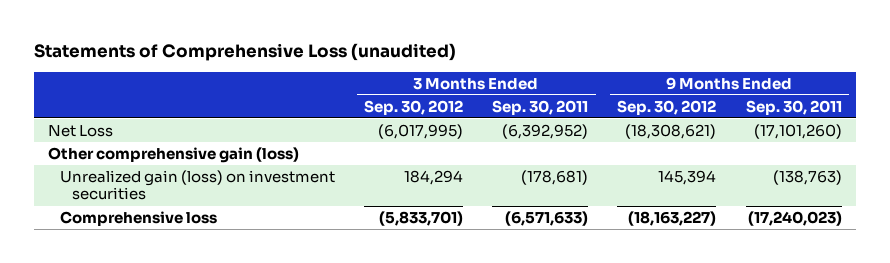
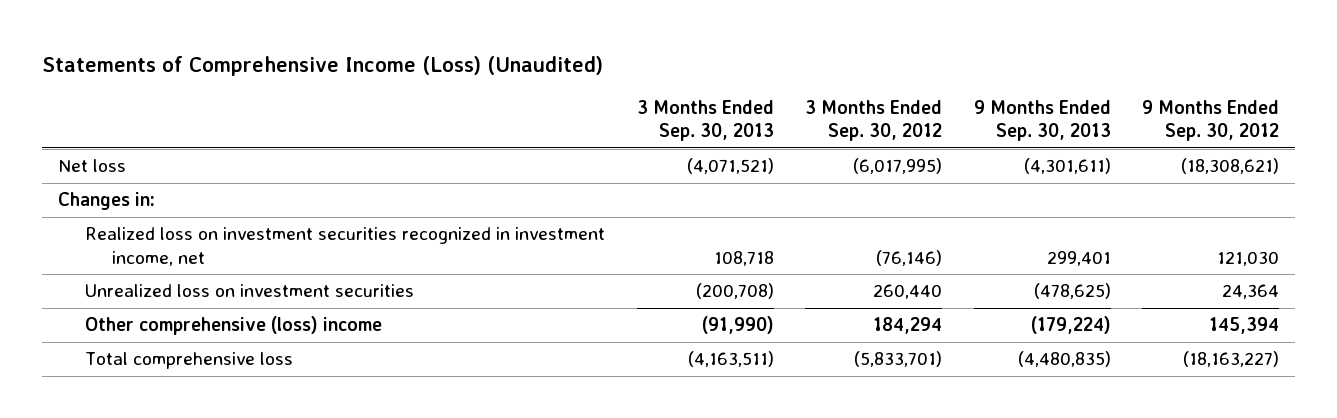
[33,42,456,61] Statements of Comprehensive Loss (unaudited) -> [42,55,604,76] Statements of Comprehensive Income (Loss) (Unaudited)
[492,99,589,115] Sep. 30, 2011 -> none
[745,99,842,115] Sep. 30, 2011 -> none
none -> [636,99,774,142] 3 Months Ended Sep. 30, 2013
none -> [973,99,1111,142] 9 Months Ended Sep. 30, 2013
[48,146,300,163] Other comprehensive gain (loss) -> none
[48,124,114,137] Net Loss -> [58,159,127,173] Net loss
none -> [58,192,156,211] Changes in:
none -> [85,227,606,266] Realized loss on investment securities recognized in investment income, net
[60,169,336,201] Unrealized gain (loss) on investment securities -> [85,284,415,298] Unrealized loss on investment securities
[404,169,464,185] 184,294 -> [873,284,943,300] 260,440
[658,169,717,185] 145,394 -> [1222,284,1280,300] 24,364
[60,210,218,226] Comprehensive loss -> [85,316,383,336] Other comprehensive (loss) income
[379,210,464,226] (5,833,701) -> [873,317,943,335] 184,294
[628,210,717,226] (18,163,227) -> [1209,317,1280,335] 145,394
none -> [85,352,294,370] Total comprehensive loss

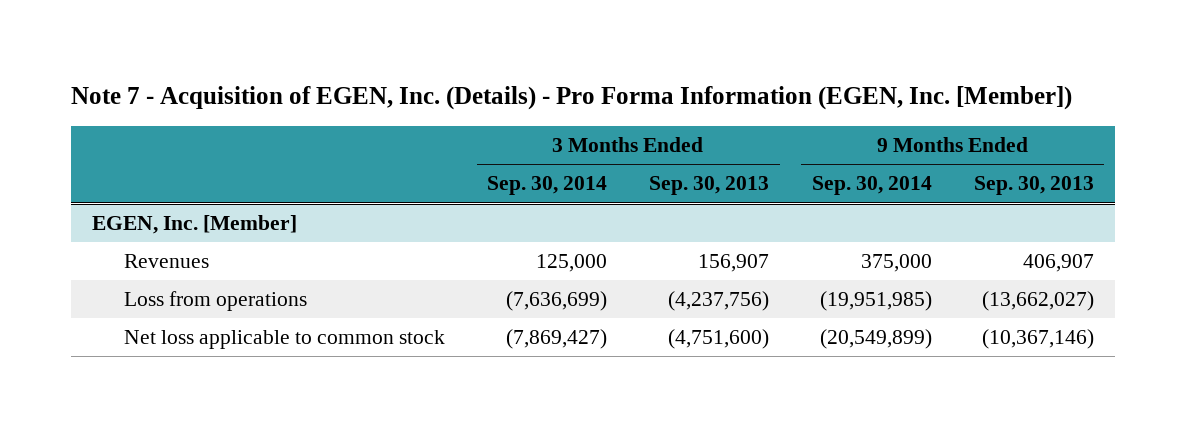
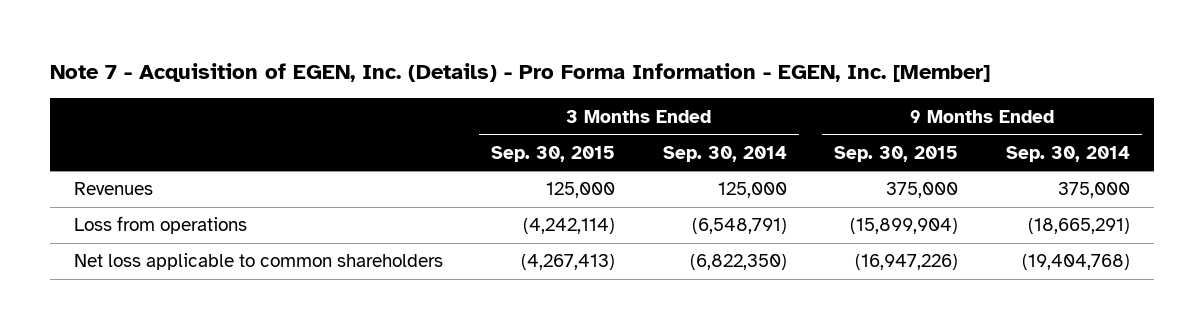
[71,86,1073,111] Note 7 - Acquisition of EGEN, Inc. (Details) - Pro Forma Information (EGEN, Inc. [Member]) -> [50,63,991,83] Note 7 - Acquisition of EGEN, Inc. (Details) - Pro Forma Information - EGEN, Inc. [Member]
[649,176,770,196] Sep. 30, 2013 -> none
[973,176,1094,196] Sep. 30, 2013 -> none
none -> [490,145,615,162] Sep. 30, 2015
none -> [834,145,959,162] Sep. 30, 2015
[92,215,298,235] EGEN, Inc. [Member] -> none
[506,291,608,312] (7,636,699) -> [691,218,787,235] (6,548,791)
[819,291,932,312] (19,951,985) -> [1028,218,1131,235] (18,665,291)
[124,330,446,350] Net loss applicable to common stock -> [73,253,443,271] Net loss applicable to common shareholders
[506,329,608,350] (7,869,427) -> [689,254,787,271] (6,822,350)
[819,329,932,350] (20,549,899) -> [1022,254,1131,271] (19,404,768)

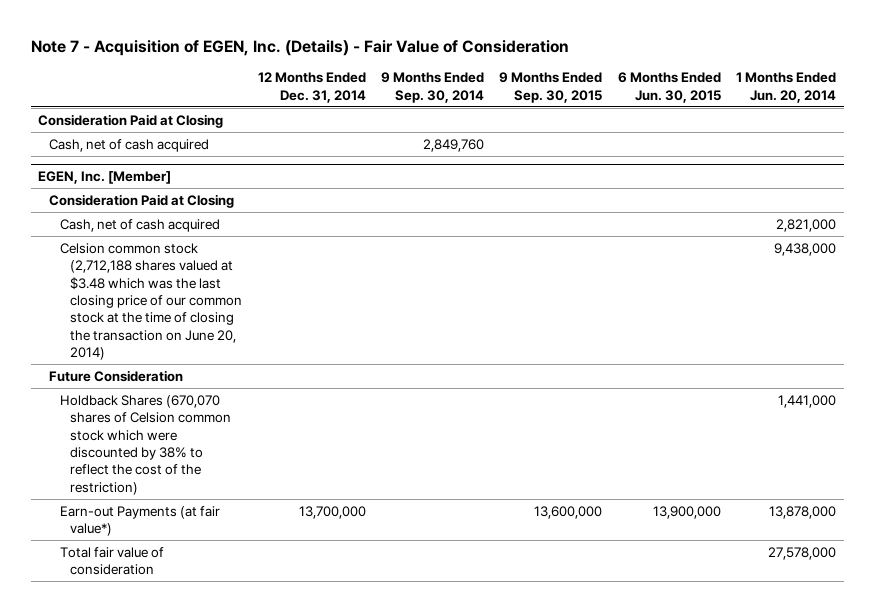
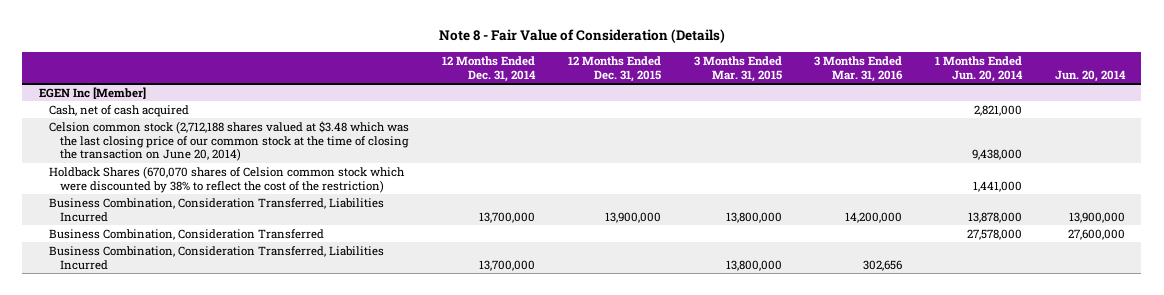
[30,39,569,56] Note 7 - Acquisition of EGEN, Inc. (Details) - Fair Value of Consideration -> [438,29,725,44] Note 8 - Fair Value of Consideration (Details)
[381,72,485,103] 9 Months Ended Sep. 30, 2014 -> none
[499,72,603,103] 9 Months Ended Sep. 30, 2015 -> none
[617,72,721,103] 6 Months Ended Jun. 30, 2015 -> none
none -> [567,55,661,82] 12 Months Ended Dec. 31, 2015
none -> [693,55,782,82] 3 Months Ended Mar. 31, 2015
none -> [814,55,904,82] 3 Months Ended Mar. 31, 2016
none -> [1054,69,1126,82] Jun. 20, 2014
[38,113,224,128] Consideration Paid at Closing -> none
[48,138,209,152] Cash, net of cash acquired -> none
[48,193,234,208] Consideration Paid at Closing -> none
[38,171,172,185] EGEN, Inc. [Member] -> [38,86,146,99] EGEN Inc [Member]
[48,369,183,382] Future Consideration -> none
[59,505,220,537] Earn-out Payments (at fair value*) -> [49,197,385,222] Business Combination, Consideration Transferred, Liabilities Incurred
[59,546,164,576] Total fair value of consideration -> [49,228,325,240] Business Combination, Consideration Transferred
none -> [49,245,385,270] Business Combination, Consideration Transferred, Liabilities Incurred

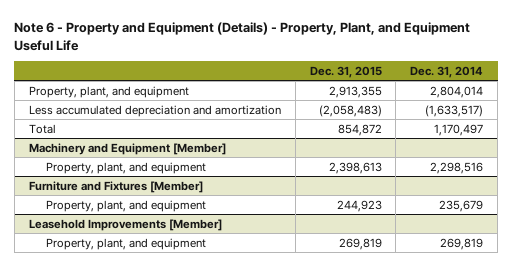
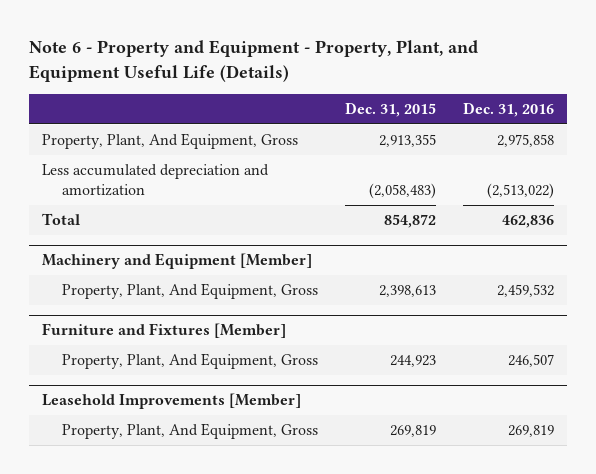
[14,21,471,51] Note 6 - Property and Equipment (Details) - Property, Plant, and Equipment Useful Life -> [28,40,478,82] Note 6 - Property and Equipment - Property, Plant, and Equipment Useful Life (Details)
[410,65,484,78] Dec. 31, 2014 -> none
none -> [462,101,554,117] Dec. 31, 2016
[28,85,189,98] Property, plant, and equipment -> [42,133,299,150] Property, Plant, And Equipment, Gross
[46,161,207,174] Property, plant, and equipment -> [61,283,318,300] Property, Plant, And Equipment, Gross
[46,199,207,212] Property, plant, and equipment -> [61,353,318,370] Property, Plant, And Equipment, Gross
[46,237,207,250] Property, plant, and equipment -> [61,423,318,440] Property, Plant, And Equipment, Gross

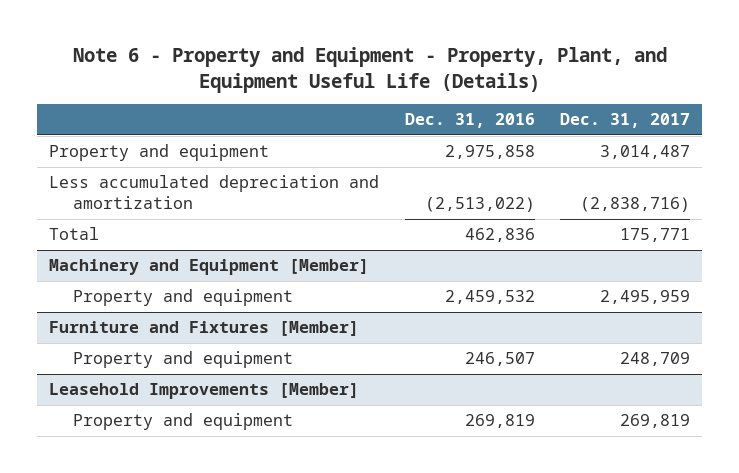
[344,101,436,117] Dec. 31, 2015 -> none
none -> [559,113,690,129] Dec. 31, 2017
[42,133,299,150] Property, Plant, And Equipment, Gross -> [49,144,270,162] Property and equipment
[61,283,318,300] Property, Plant, And Equipment, Gross -> [73,289,294,307] Property and equipment
[61,353,318,370] Property, Plant, And Equipment, Gross -> [73,351,294,369] Property and equipment
[61,423,318,440] Property, Plant, And Equipment, Gross -> [73,413,294,431] Property and equipment

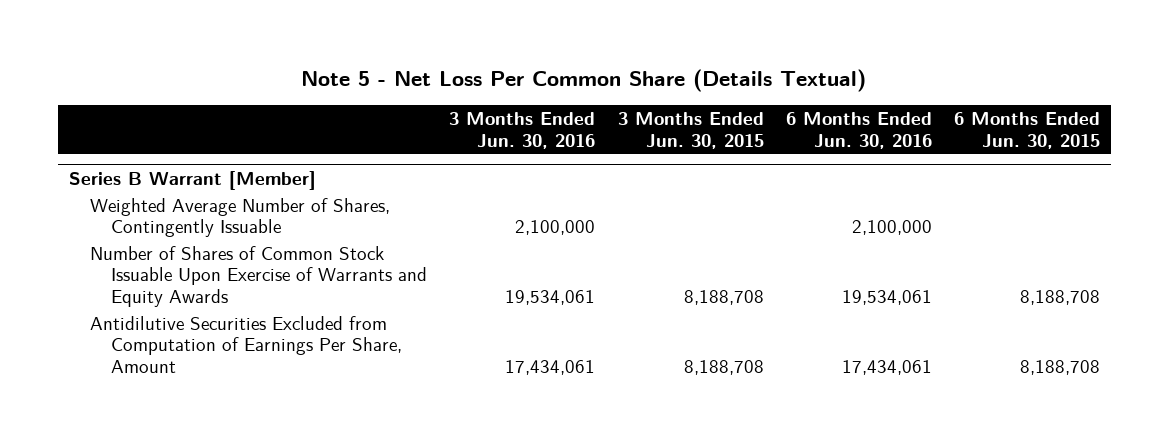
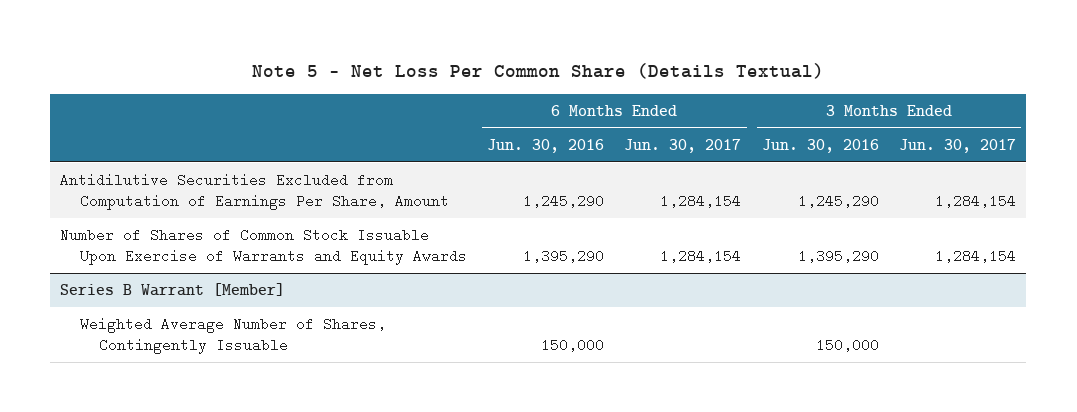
[617,111,764,149] 3 Months Ended Jun. 30, 2015 -> none
[954,111,1101,149] 6 Months Ended Jun. 30, 2015 -> none
none -> [624,139,742,154] Jun. 30, 2017
none -> [899,139,1017,154] Jun. 30, 2017
none -> [60,173,449,211] Antidilutive Securities Excluded from Computation of Earnings Per Share, Amount
none -> [60,228,467,266] Number of Shares of Common Stock Issuable Upon Exercise of Warrants and Equity Awards
[89,245,428,308] Number of Shares of Common Stock Issuable Upon Exercise of Warrants and Equity Awards -> none
[89,315,403,374] Antidilutive Securities Excluded from Computation of Earnings Per Share, Amount -> none
[515,220,596,236] 2,100,000 -> [815,338,879,353] 150,000
[851,220,932,236] 2,100,000 -> [541,338,605,353] 150,000

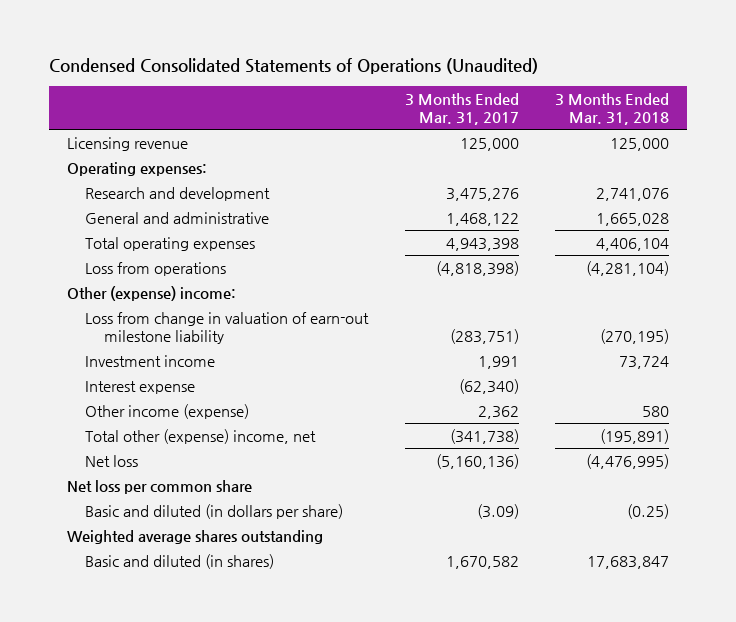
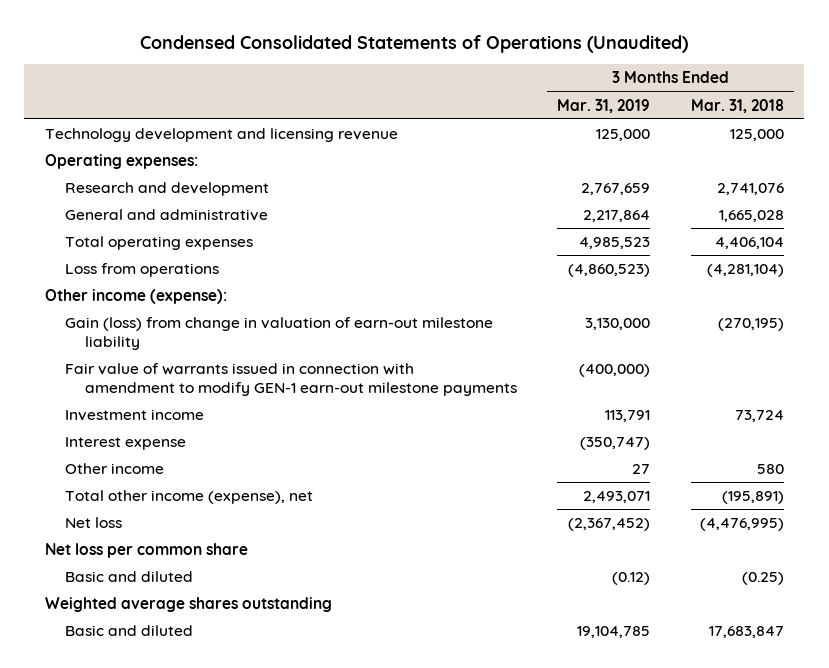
[404,92,519,125] 3 Months Ended Mar. 31, 2017 -> none
none -> [557,98,651,113] Mar. 31, 2019
[66,136,188,151] Licensing revenue -> [44,128,398,143] Technology development and licensing revenue
[66,285,236,301] Other (expense) income: -> [44,289,227,305] Other income (expense):
[85,311,370,344] Loss from change in valuation of earn-out milestone liability -> [64,317,493,351] Gain (loss) from change in valuation of earn-out milestone liability
none -> [64,363,517,397] Fair value of warrants issued in connection with amendment to modify GEN-1 earn-out milestone payments
[85,403,250,419] Other income (expense) -> [64,463,164,475] Other income
[85,428,317,444] Total other (expense) income, net -> [64,490,313,505] Total other income (expense), net
[85,503,344,519] Basic and diluted (in dollars per share) -> [64,571,193,583] Basic and diluted
[85,553,275,569] Basic and diluted (in shares) -> [64,625,193,637] Basic and diluted

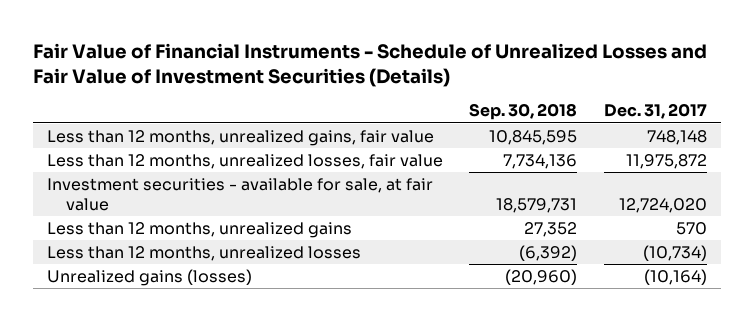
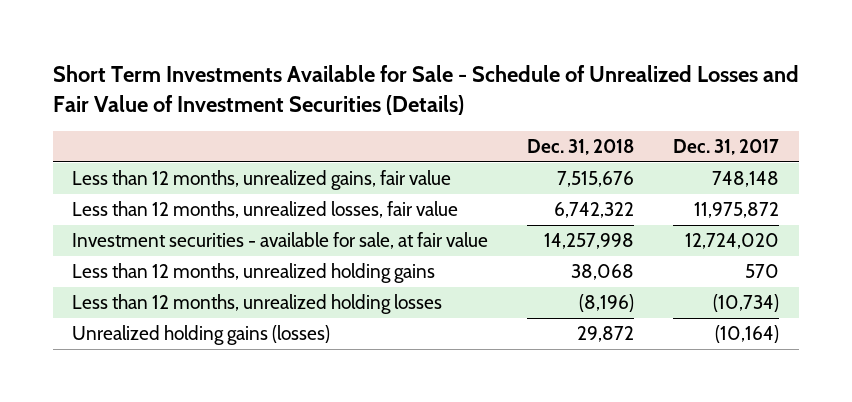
[33,42,708,87] Fair Value of Financial Instruments - Schedule of Unrealized Losses and Fair Value of Investment Securities (Details) -> [52,65,799,115] Short Term Investments Available for Sale - Schedule of Unrealized Losses and Fair Value of Investment Securities (Details)
[469,103,578,121] Sep. 30, 2018 -> none
none -> [527,138,635,155] Dec. 31, 2018
[46,221,352,238] Less than 12 months, unrealized gains -> [72,263,436,284] Less than 12 months, unrealized holding gains
[46,245,361,261] Less than 12 months, unrealized losses -> [72,294,443,315] Less than 12 months, unrealized holding losses
[46,268,252,286] Unrealized gains (losses) -> [72,325,331,346] Unrealized holding gains (losses)

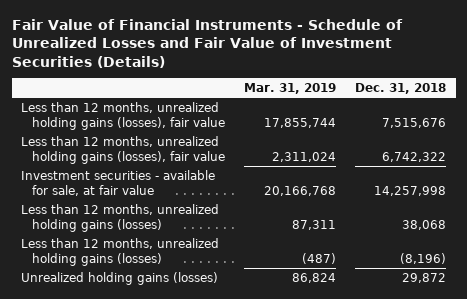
[52,65,799,115] Short Term Investments Available for Sale - Schedule of Unrealized Losses and Fair Value of Investment Securities (Details) -> [11,18,403,68] Fair Value of Financial Instruments - Schedule of Unrealized Losses and Fair Value of Investment Securities (Details)
[673,138,780,155] Dec. 31, 2017 -> none
none -> [244,83,337,95] Mar. 31, 2019
[72,170,452,191] Less than 12 months, unrealized gains, fair value -> [21,101,226,131] Less than 12 months, unrealized holding gains (losses), fair value
[72,201,459,219] Less than 12 months, unrealized losses, fair value -> [21,135,226,165] Less than 12 months, unrealized holding gains (losses), fair value
[72,263,436,284] Less than 12 months, unrealized holding gains -> [21,203,220,233] Less than 12 months, unrealized holding gains (losses)
[72,294,443,315] Less than 12 months, unrealized holding losses -> [21,237,220,267] Less than 12 months, unrealized holding gains (losses)

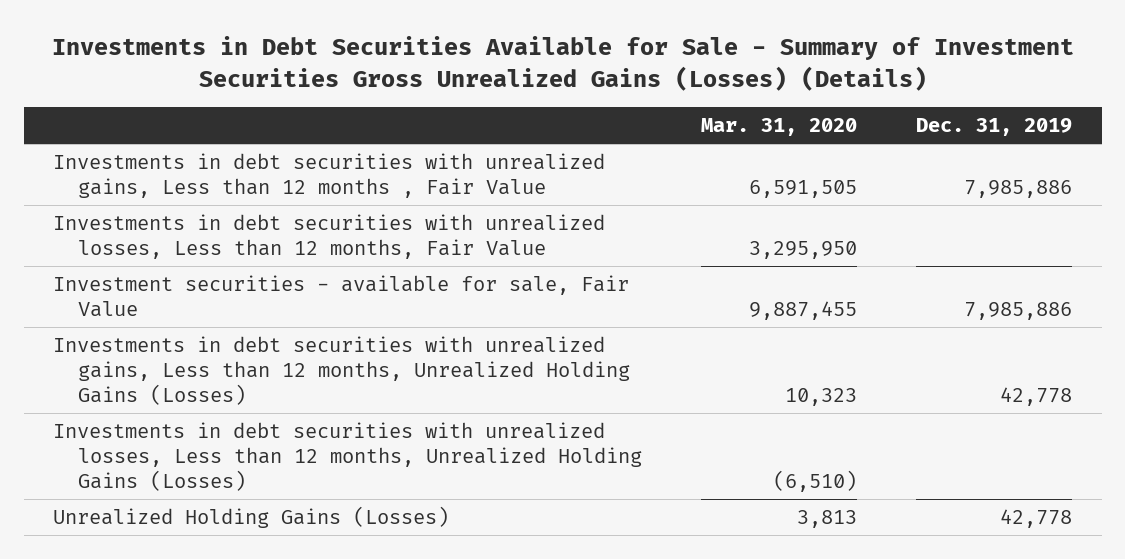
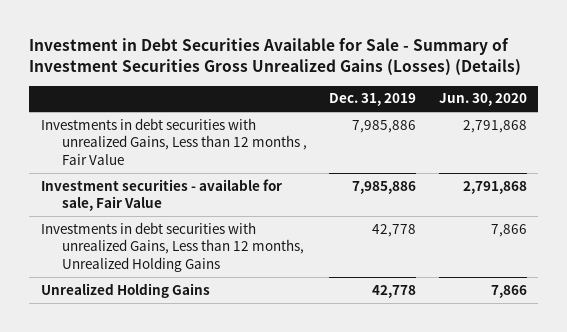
[51,36,1074,91] Investments in Debt Securities Available for Sale - Summary of Investment Securities Gross Unrealized Gains (Losses) (Details) -> [29,37,522,76] Investment in Debt Securities Available for Sale - Summary of Investment Securities Gross Unrealized Gains (Losses) (Details)
[701,117,858,136] Mar. 31, 2020 -> none
none -> [438,93,527,107] Jun. 30, 2020
[53,214,606,260] Investments in debt securities with unrealized losses, Less than 12 months, Fair Value -> none
[53,153,606,199] Investments in debt securities with unrealized gains, Less than 12 months , Fair Value -> [40,117,307,166] Investments in debt securities with unrealized Gains, Less than 12 months , Fair Value
[53,422,643,491] Investments in debt securities with unrealized losses, Less than 12 months, Unrealized Holding Gains (Losses) -> none
[53,336,631,405] Investments in debt securities with unrealized gains, Less than 12 months, Unrealized Holding Gains (Losses) -> [40,221,304,273] Investments in debt securities with unrealized Gains, Less than 12 months, Unrealized Holding Gains
[53,506,450,529] Unrealized Holding Gains (Losses) -> [40,282,210,298] Unrealized Holding Gains

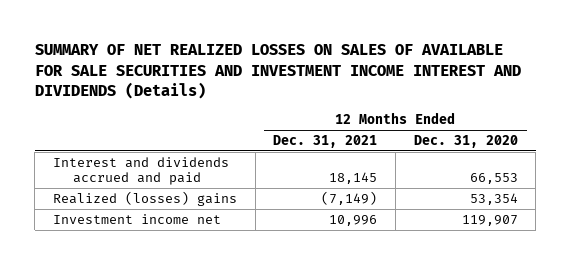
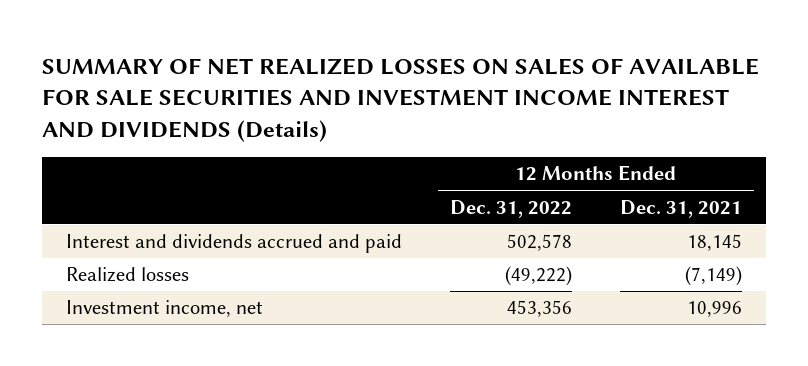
[413,134,518,148] Dec. 31, 2020 -> none
none -> [449,199,572,218] Dec. 31, 2022
[52,190,237,206] Realized (losses) gains -> [66,267,190,283] Realized losses
[52,213,221,224] Investment income net -> [66,300,264,318] Investment income, net

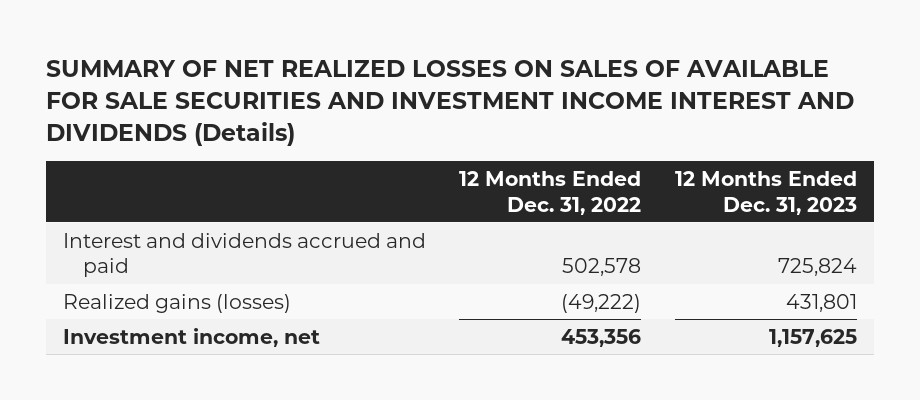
[619,199,742,218] Dec. 31, 2021 -> none
none -> [674,170,857,215] 12 Months Ended Dec. 31, 2023
[66,267,190,283] Realized losses -> [62,293,291,313] Realized gains (losses)

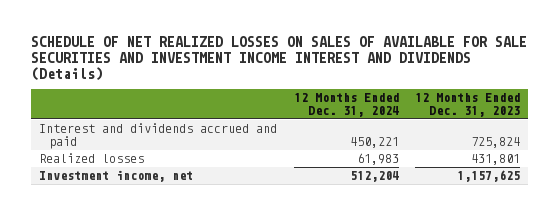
[45,60,854,146] SUMMARY OF NET REALIZED LOSSES ON SALES OF AVAILABLE FOR SALE SECURITIES AND INVESTMENT INCOME INTEREST AND DIVIDENDS (Details) -> [31,36,528,82] SCHEDULE OF NET REALIZED LOSSES ON SALES OF AVAILABLE FOR SALE SECURITIES AND INVESTMENT INCOME INTEREST AND DIVIDENDS (Details)
[459,170,642,215] 12 Months Ended Dec. 31, 2022 -> none
none -> [293,93,399,118] 12 Months Ended Dec. 31, 2024
[62,293,291,313] Realized gains (losses) -> [39,153,145,164] Realized losses

